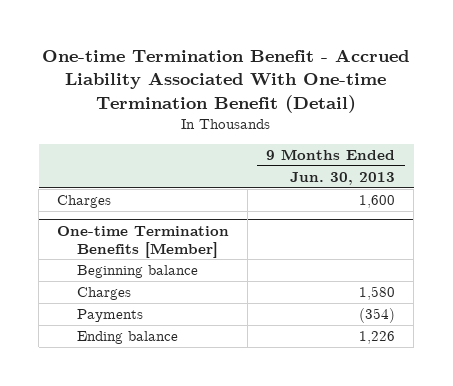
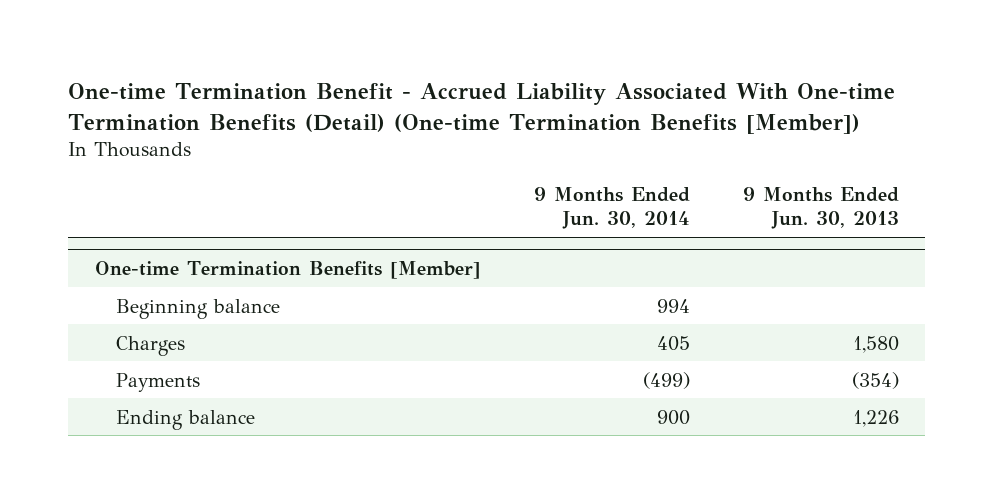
[42,49,410,113] One-time Termination Benefit - Accrued Liability Associated With One-time Termination Benefit (Detail) -> [68,82,896,134] One-time Termination Benefit - Accrued Liability Associated With One-time Termination Benefits (Detail) (One-time Termination Benefits [Member])
none -> [533,187,690,230] 9 Months Ended Jun. 30, 2014
[57,195,112,209] Charges -> none

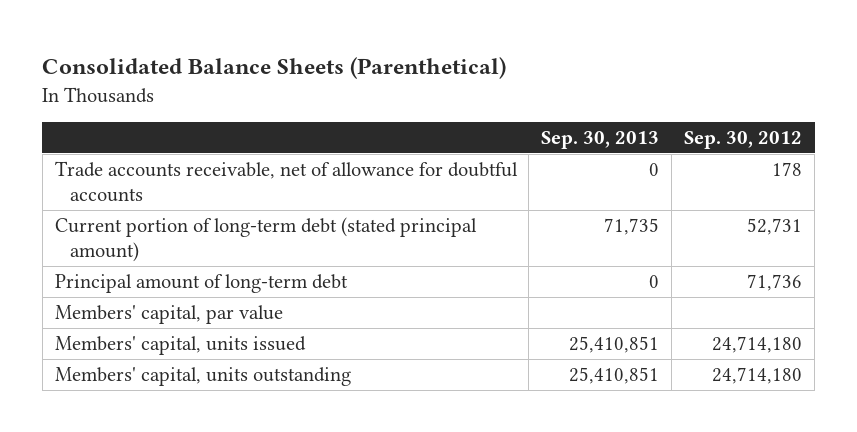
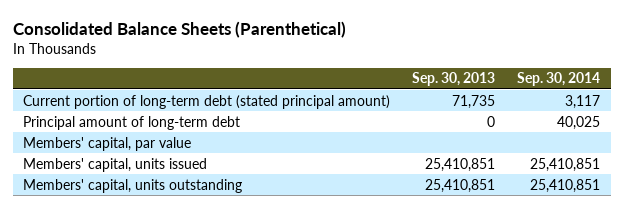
[684,130,803,149] Sep. 30, 2012 -> none
none -> [517,72,601,87] Sep. 30, 2014
[54,160,518,202] Trade accounts receivable, net of allowance for doubtful accounts -> none

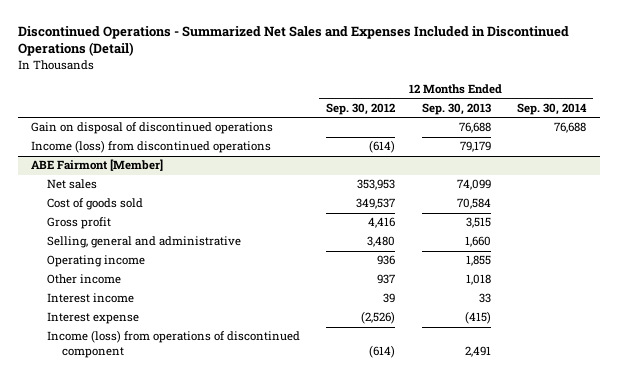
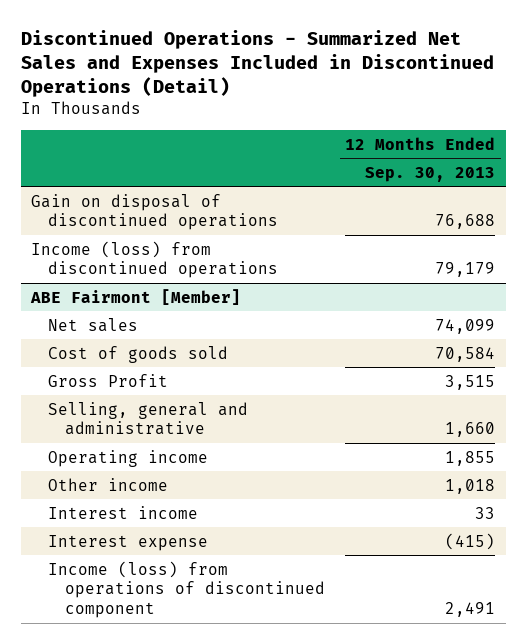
[326,103,396,116] Sep. 30, 2012 -> none
[517,103,588,116] Sep. 30, 2014 -> none
[46,217,111,230] Gross profit -> [47,373,168,387] Gross Profit

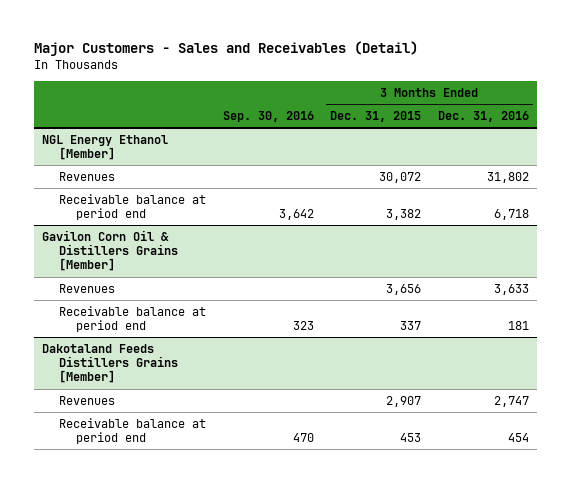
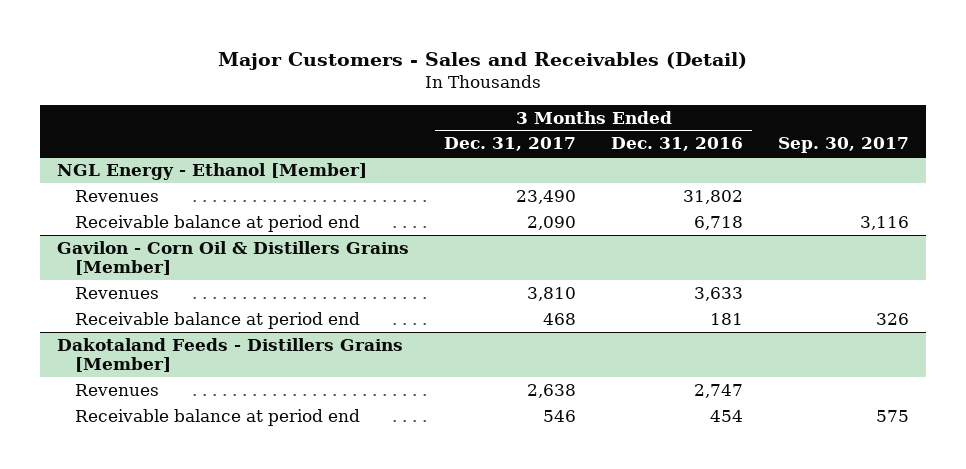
[222,111,314,123] Sep. 30, 2016 -> none
[330,111,422,123] Dec. 31, 2015 -> none
none -> [444,137,577,152] Dec. 31, 2017
none -> [777,137,909,154] Sep. 30, 2017
[42,134,169,161] NGL Energy Ethanol [Member] -> [57,162,368,180] NGL Energy - Ethanol [Member]
[42,229,179,272] Gavilon Corn Oil & Distillers Grains [Member] -> [57,240,410,276] Gavilon - Corn Oil & Distillers Grains [Member]
[42,343,179,384] Dakotaland Feeds Distillers Grains [Member] -> [57,337,404,373] Dakotaland Feeds - Distillers Grains [Member]

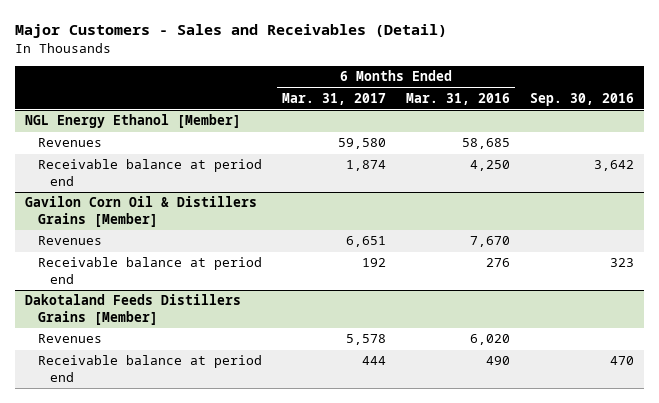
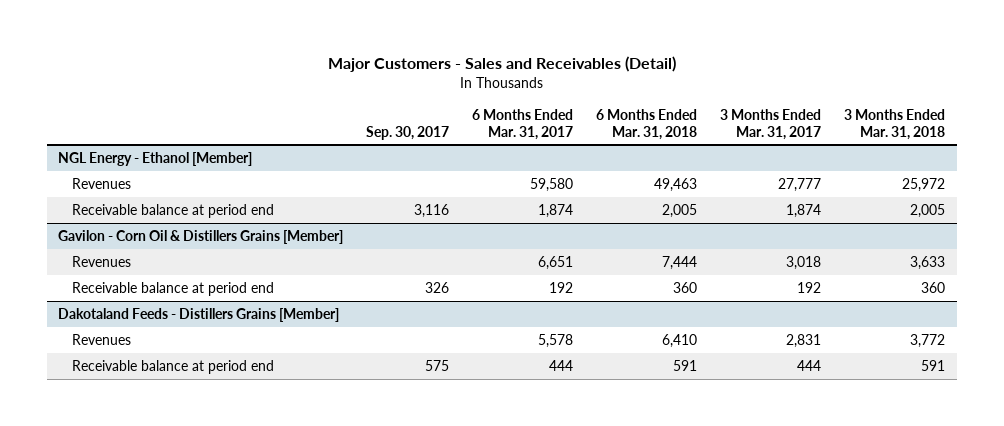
[405,92,510,105] Mar. 31, 2016 -> none
[530,92,635,106] Sep. 30, 2016 -> none
none -> [366,125,450,140] Sep. 30, 2017
none -> [596,108,698,140] 6 Months Ended Mar. 31, 2018
none -> [720,108,822,140] 3 Months Ended Mar. 31, 2017
none -> [844,108,946,140] 3 Months Ended Mar. 31, 2018
[24,114,241,129] NGL Energy Ethanol [Member] -> [58,151,253,166] NGL Energy - Ethanol [Member]
[24,196,257,228] Gavilon Corn Oil & Distillers Grains [Member] -> [58,229,344,244] Gavilon - Corn Oil & Distillers Grains [Member]
[24,294,241,326] Dakotaland Feeds Distillers Grains [Member] -> [58,307,340,322] Dakotaland Feeds - Distillers Grains [Member]

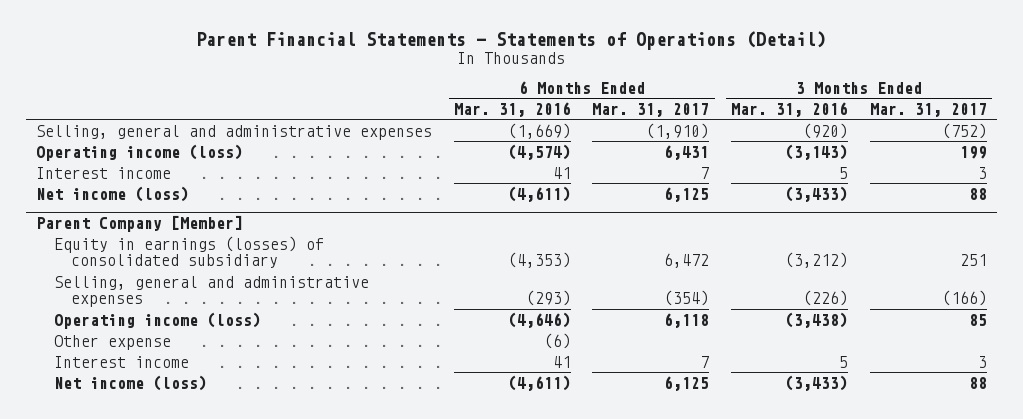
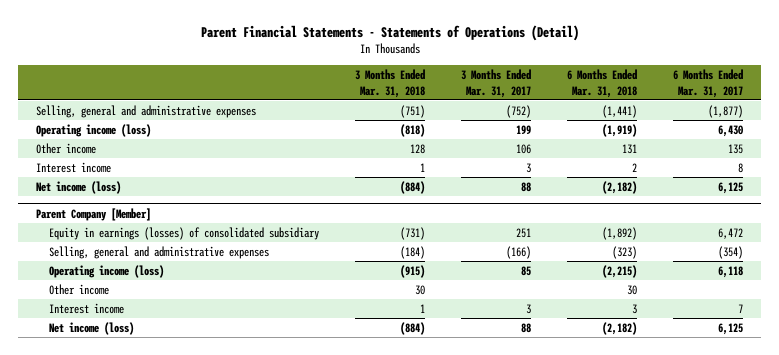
[453,101,571,117] Mar. 31, 2016 -> none
[731,101,849,117] Mar. 31, 2016 -> none
none -> [355,69,426,98] 3 Months Ended Mar. 31, 2018
none -> [567,69,638,98] 6 Months Ended Mar. 31, 2018
[646,122,710,139] (1,910) -> [708,104,744,118] (1,877)
[664,144,710,160] 6,431 -> [718,124,744,137] 6,430
none -> [36,142,97,154] Other income
[700,166,710,179] 7 -> [738,162,744,173] 8
[53,334,171,350] Other expense -> none
none -> [49,283,110,295] Other income

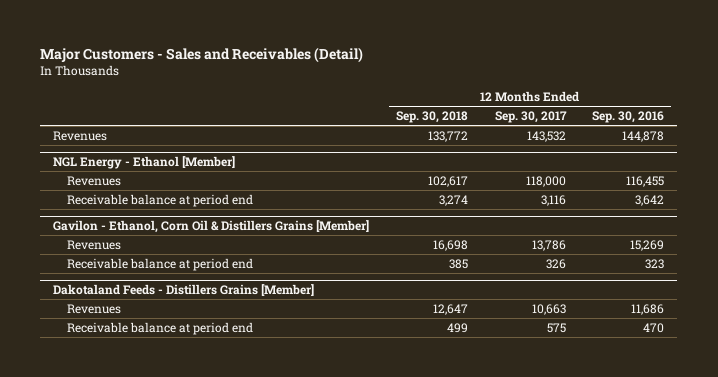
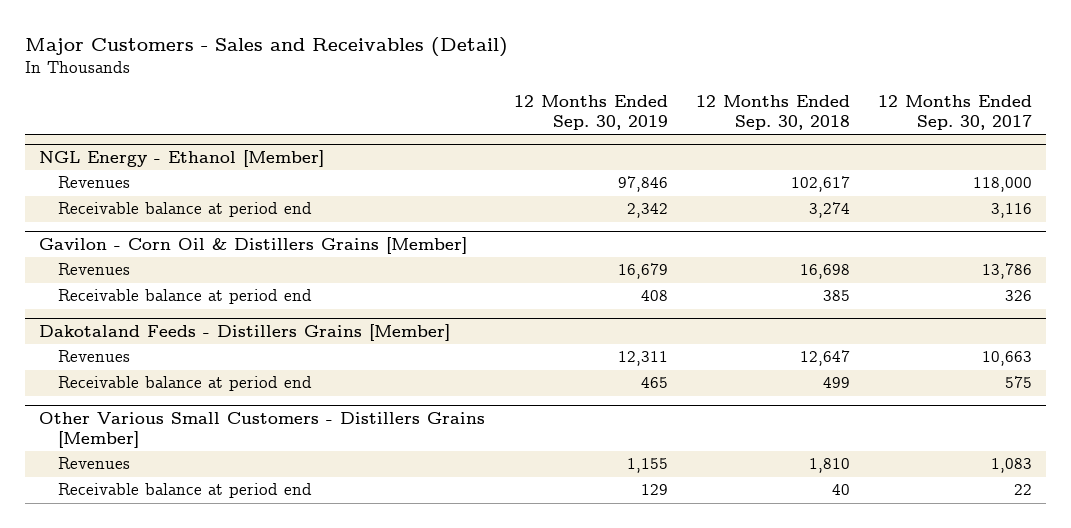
[592,110,665,123] Sep. 30, 2016 -> none
none -> [513,95,668,131] 12 Months Ended Sep. 30, 2019
[53,130,108,141] Revenues -> none
[53,220,370,234] Gavilon - Ethanol, Corn Oil & Distillers Grains [Member] -> [39,237,468,255] Gavilon - Corn Oil & Distillers Grains [Member]
none -> [39,412,486,448] Other Various Small Customers - Distillers Grains [Member]
none -> [57,457,130,470] Revenues
none -> [57,483,312,499] Receivable balance at period end

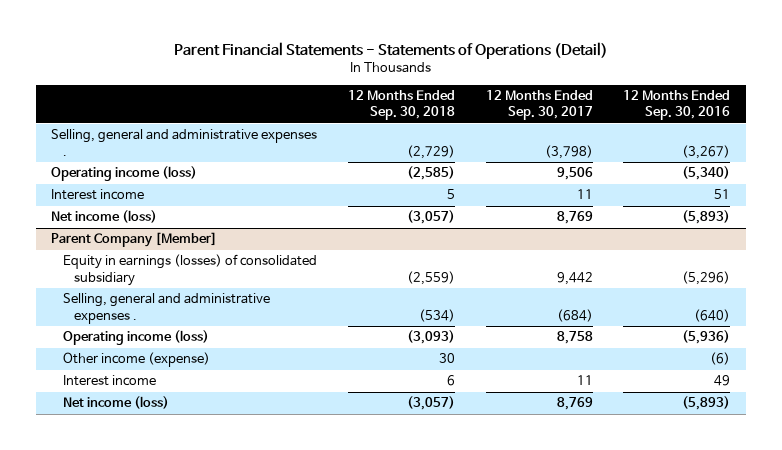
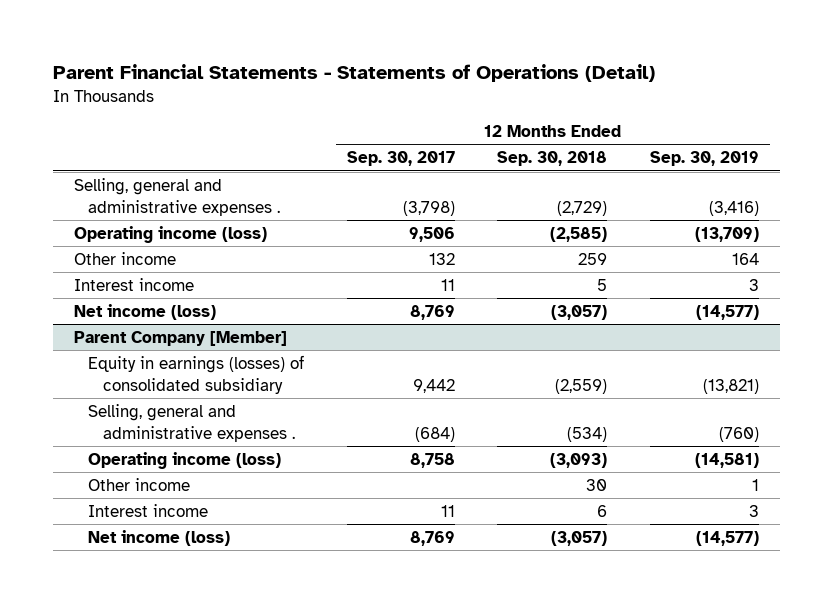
[623,90,731,121] 12 Months Ended Sep. 30, 2016 -> none
none -> [649,151,759,167] Sep. 30, 2019
none -> [74,251,177,265] Other income
[62,352,210,368] Other income (expense) -> [88,477,191,491] Other income

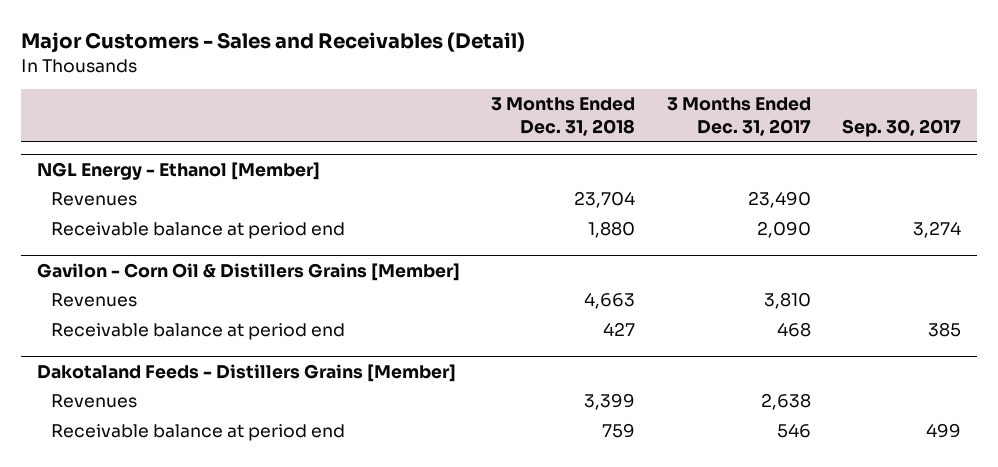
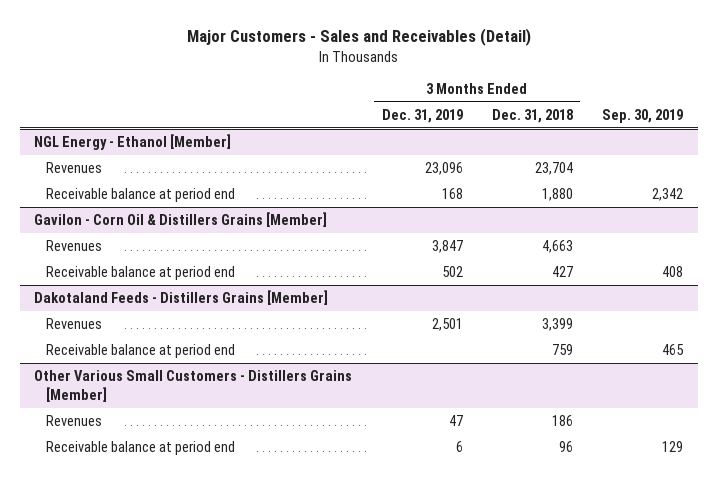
[666,97,811,137] 3 Months Ended Dec. 31, 2017 -> none
[842,119,962,138] Sep. 30, 2017 -> none
none -> [381,108,463,123] Dec. 31, 2019
none -> [602,108,684,123] Sep. 30, 2019
none -> [34,370,353,402] Other Various Small Customers - Distillers Grains [Member]
none -> [45,415,102,427] Revenues
none -> [45,441,235,456] Receivable balance at period end

